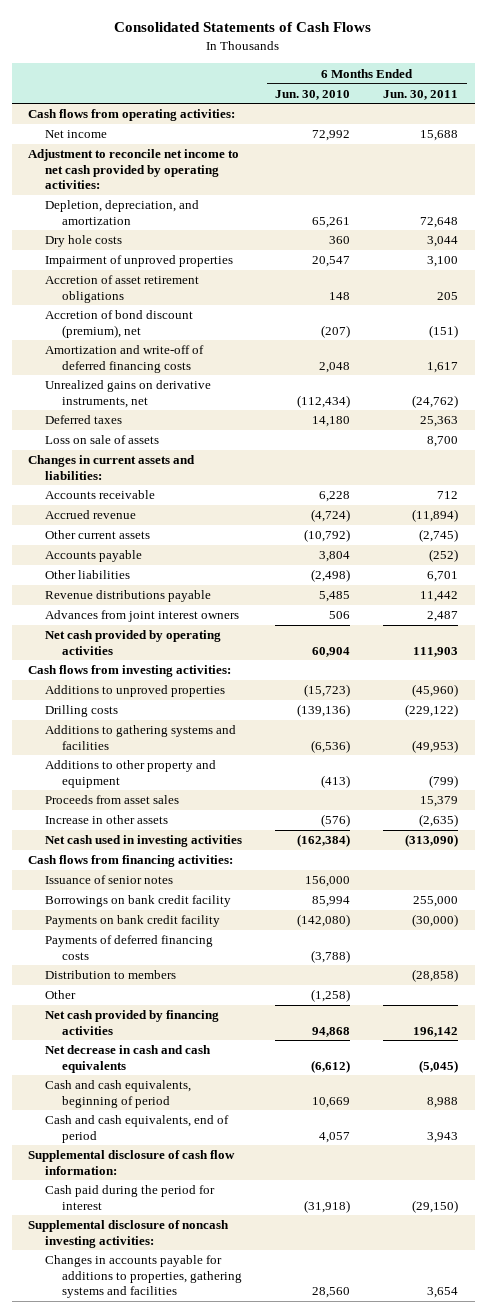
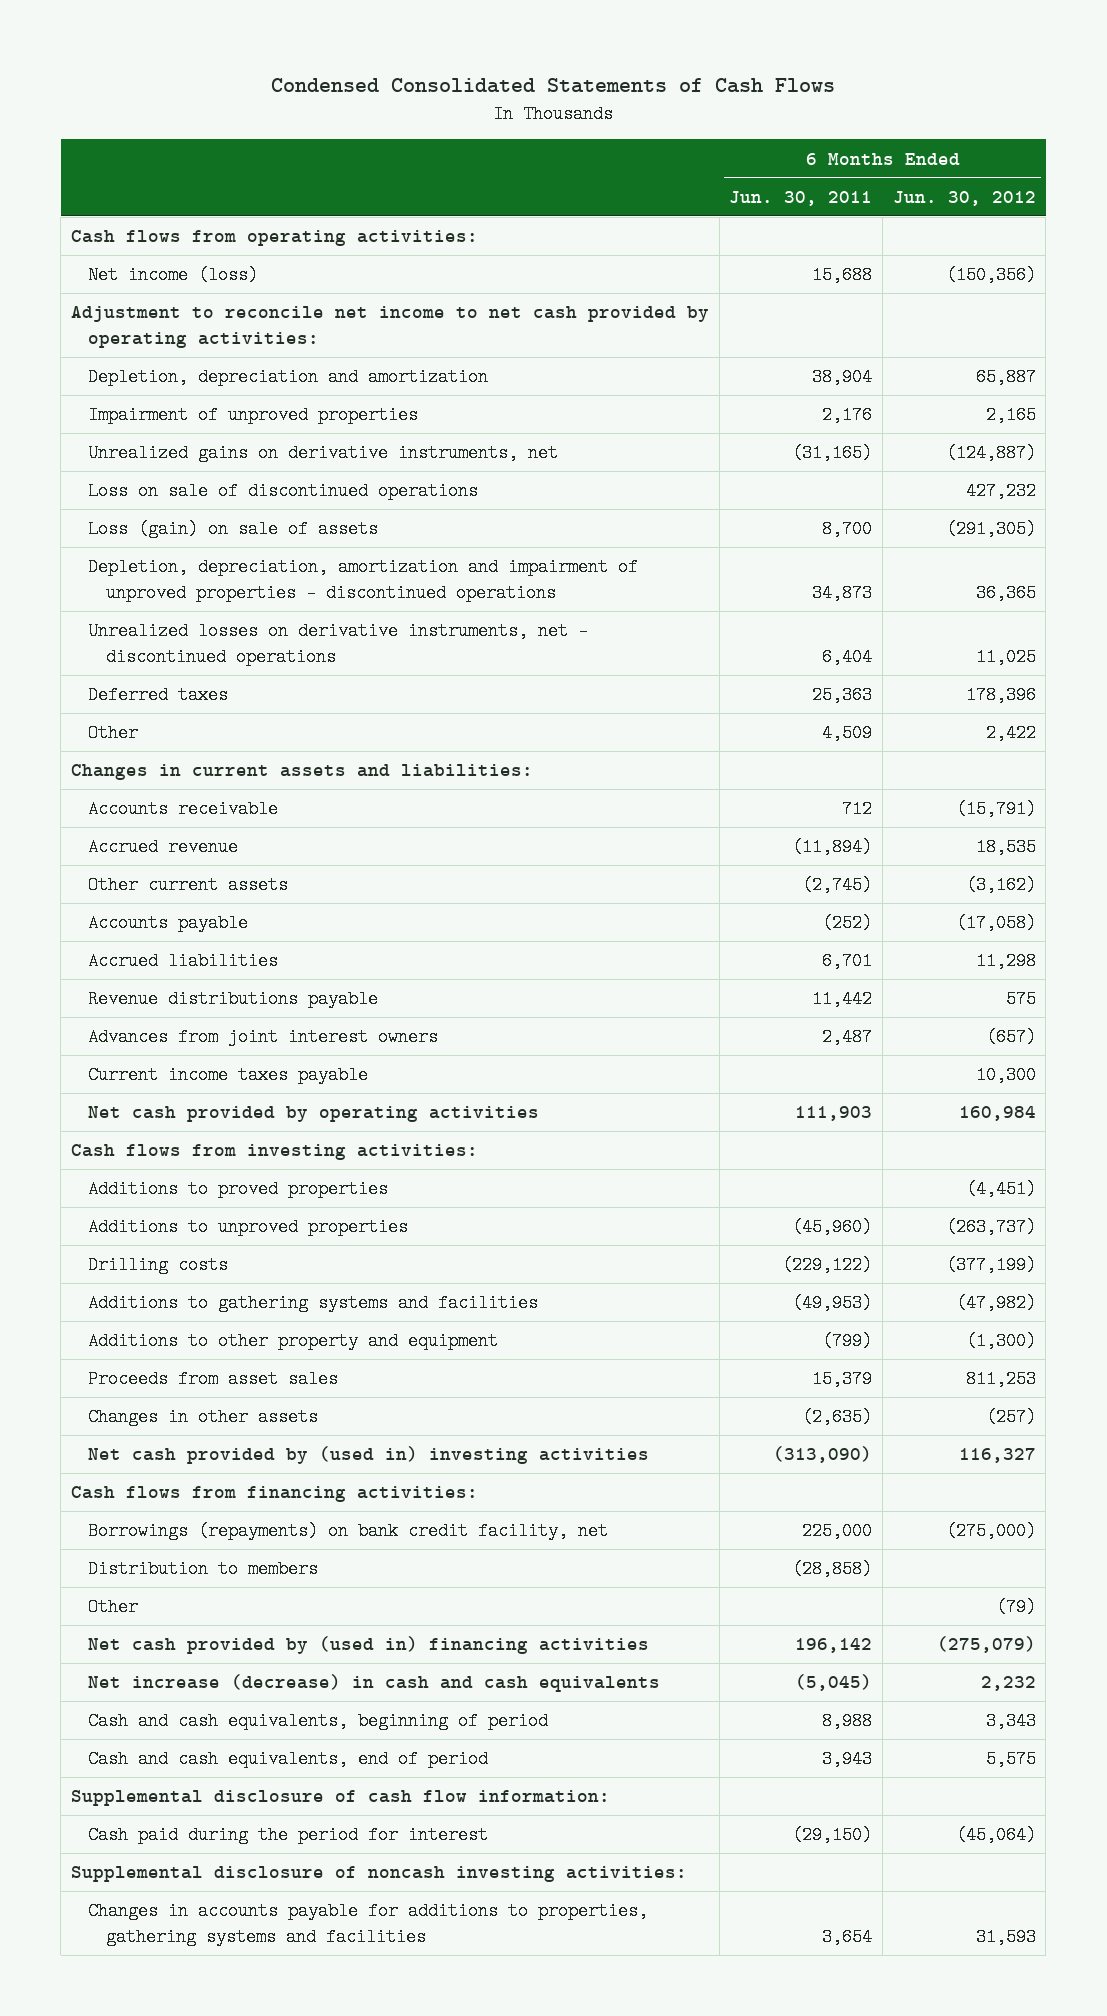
[114,22,372,33] Consolidated Statements of Cash Flows -> [271,78,836,94] Condensed Consolidated Statements of Cash Flows
[275,89,351,100] Jun. 30, 2010 -> none
none -> [892,191,1036,207] Jun. 30, 2012
[45,130,108,139] Net income -> [88,266,259,285] Net income (loss)
[45,235,123,248] Dry hole costs -> none
[45,275,200,303] Accretion of asset retirement obligations -> none
[45,310,194,338] Accretion of bond discount (premium), net -> none
[45,345,205,373] Amortization and write-off of deferred financing costs -> none
[45,200,200,225] Depletion, depreciation, and amortization -> [88,368,489,387] Depletion, depreciation and amortization
[420,216,459,228] 72,648 -> [812,368,873,387] 38,904
[427,256,459,268] 3,100 -> [822,406,873,425] 2,176
[412,394,459,408] (24,762) -> [792,444,873,463] (31,165)
none -> [88,482,479,501] Loss on sale of discontinued operations
none -> [88,520,379,539] Loss (gain) on sale of assets
none -> [88,558,639,602] Depletion, depreciation, amortization and impairment of unproved properties - discontinued operations
none -> [88,622,589,666] Unrealized losses on derivative instruments, net - discontinued operations
[45,435,160,445] Loss on sale of assets -> none
none -> [88,724,139,743] Other
[45,570,131,580] Other liabilities -> [88,952,279,971] Accrued liabilities
none -> [88,1066,369,1085] Current income taxes payable
none -> [88,1180,389,1199] Additions to proved properties
[45,815,169,825] Increase in other assets -> [88,1408,319,1427] Changes in other assets
[45,835,243,848] Net cash used in investing activities -> [88,1446,650,1465] Net cash provided by (used in) investing activities
[45,875,174,885] Issuance of senior notes -> none
[45,915,221,928] Payments on bank credit facility -> none
[45,935,214,960] Payments of deferred financing costs -> none
[45,895,232,908] Borrowings on bank credit facility -> [88,1522,609,1541] Borrowings (repayments) on bank credit facility, net
[413,896,459,908] 255,000 -> [802,1522,873,1541] 225,000
[45,1010,220,1035] Net cash provided by financing activities -> [88,1636,650,1655] Net cash provided by (used in) financing activities
[45,1045,212,1073] Net decrease in cash and cash equivalents -> [88,1674,661,1693] Net increase (decrease) in cash and cash equivalents

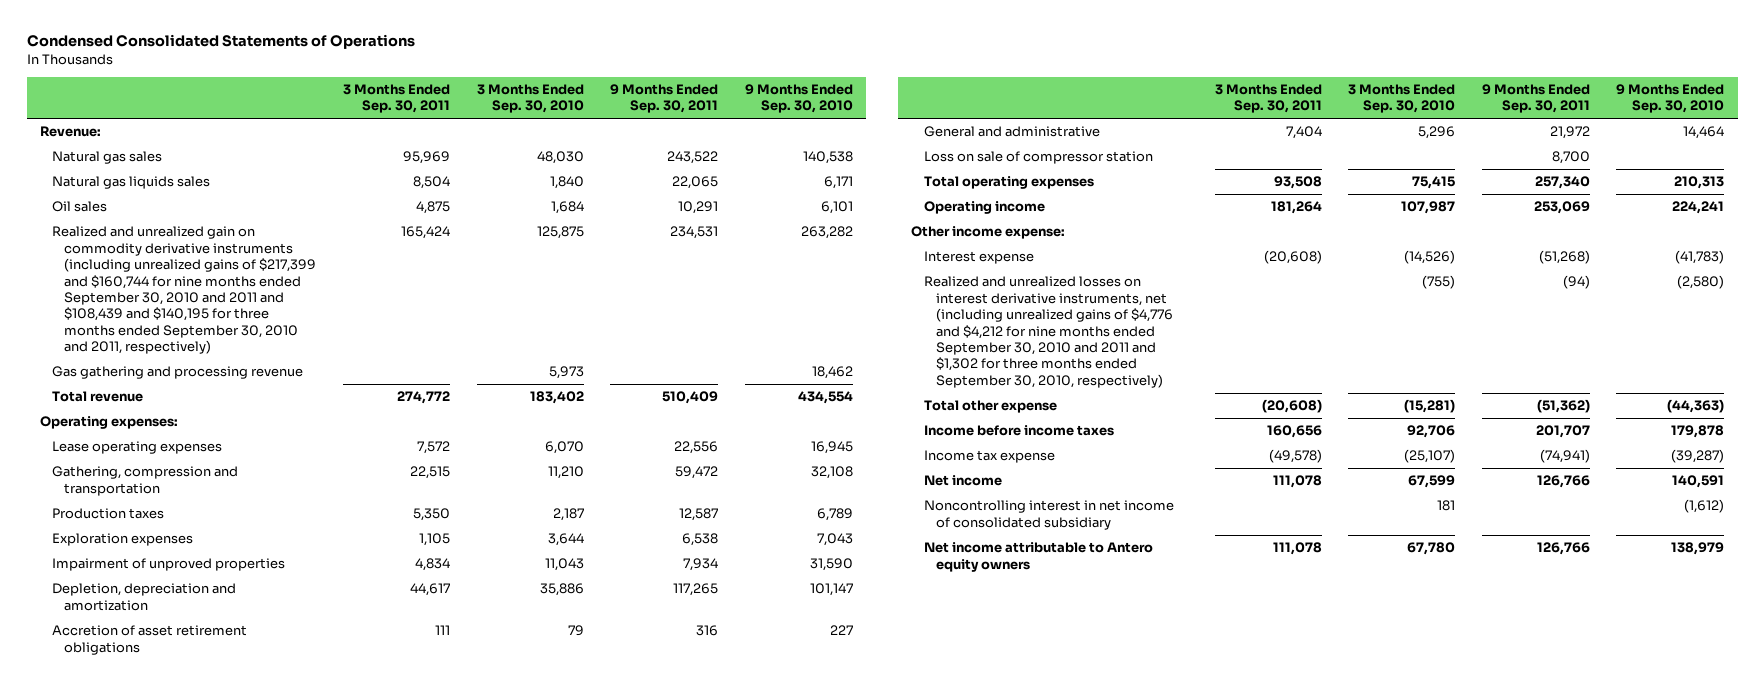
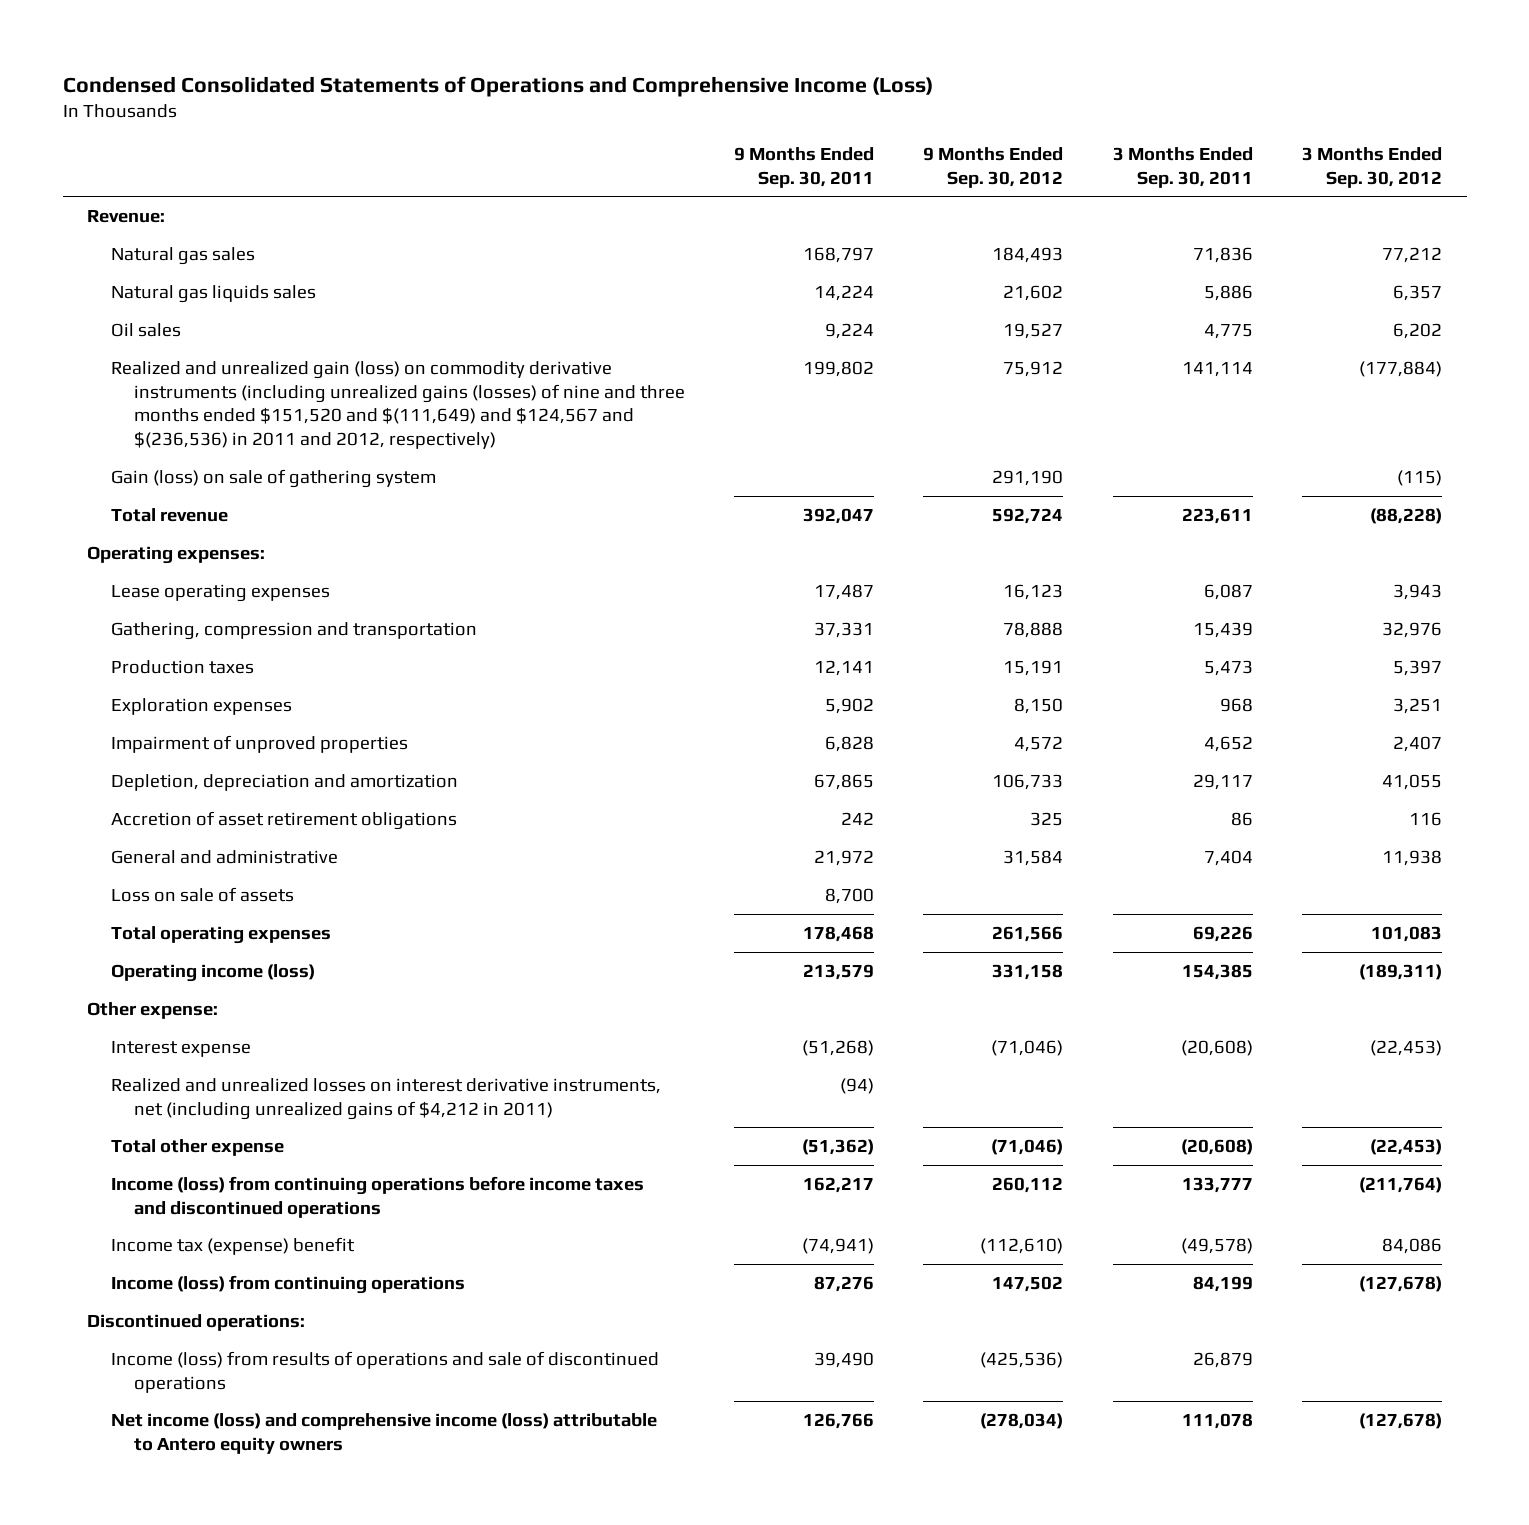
[26,34,415,50] Condensed Consolidated Statements of Operations -> [62,75,933,97] Condensed Consolidated Statements of Operations and Comprehensive Income (Loss)
[476,83,584,114] 3 Months Ended Sep. 30, 2010 -> none
[744,83,853,114] 9 Months Ended Sep. 30, 2010 -> none
none -> [923,146,1064,188] 9 Months Ended Sep. 30, 2012
none -> [1302,146,1443,188] 3 Months Ended Sep. 30, 2012
[52,366,304,380] Gas gathering and processing revenue -> none
[402,151,450,165] 95,969 -> [1192,246,1253,263] 71,836
[667,151,719,165] 243,522 -> [803,246,875,263] 168,797
[412,176,450,190] 8,504 -> [1203,284,1253,301] 5,886
[672,176,719,190] 22,065 -> [814,284,875,301] 14,224
[415,201,450,215] 4,875 -> [1203,323,1253,339] 4,775
[678,201,719,215] 10,291 -> [825,322,875,339] 9,224
[52,226,317,355] Realized and unrealized gain on commodity derivative instruments (including unrealized gains of $217,399 and $160,744 for nine months ended September 30, 2010 and 2011 and $108,439 and $140,195 for three months ended September 30, 2010 and 2011, respectively) -> [110,360,685,450] Realized and unrealized gain (loss) on commodity derivative instruments (including unrealized gains (losses) of nine and three months ended $151,520 and $(111,649) and $124,567 and $(236,536) in 2011 and 2012, respectively)
[400,226,450,240] 165,424 -> [1181,361,1253,377] 141,114
[670,226,719,240] 234,531 -> [803,360,875,377] 199,802
none -> [110,468,436,488] Gain (loss) on sale of gathering system
[396,391,450,405] 274,772 -> [1181,507,1253,524] 223,611
[662,391,719,405] 510,409 -> [803,507,875,524] 392,047
[416,441,450,455] 7,572 -> [1203,583,1253,600] 6,087
[674,441,719,455] 22,556 -> [814,583,875,600] 17,487
[409,466,450,480] 22,515 -> [1192,621,1253,638] 15,439
[675,466,719,480] 59,472 -> [814,621,875,638] 37,331
[412,508,450,522] 5,350 -> [1203,659,1253,676] 5,473
[679,508,719,522] 12,587 -> [814,659,875,676] 12,141
[418,533,450,547] 1,105 -> [1219,697,1253,712] 968
[682,533,719,547] 6,538 -> [825,697,875,714] 5,902
[414,558,450,572] 4,834 -> [1203,735,1253,752] 4,652
[683,558,719,572] 7,934 -> [825,735,875,752] 6,828
[409,583,450,597] 44,617 -> [1192,773,1253,790] 29,117
[673,583,719,597] 117,265 -> [814,773,875,790] 67,865
[434,625,450,636] 111 -> [1230,811,1253,826] 86
[696,625,719,637] 316 -> [841,811,875,825] 242
[923,151,1153,165] Loss on sale of compressor station -> [110,886,294,902] Loss on sale of assets
[1273,176,1322,190] 93,508 -> [1192,925,1253,942] 69,226
[1534,176,1590,190] 257,340 -> [803,925,875,942] 178,468
[923,201,1045,215] Operating income -> [110,963,315,982] Operating income (loss)
[1270,201,1322,215] 181,264 -> [1181,963,1253,980] 154,385
[1533,201,1590,215] 253,069 -> [803,963,875,980] 213,579
[911,226,1066,240] Other income expense: -> [87,1001,219,1019] Other expense:
[923,276,1173,388] Realized and unrealized losses on interest derivative instruments, net (including unrealized gains of $4,776 and $4,212 for nine months ended September 30, 2010 and 2011 and $1,302 for three months ended September 30, 2010, respectively) -> [110,1077,661,1120] Realized and unrealized losses on interest derivative instruments, net (including unrealized gains of $4,212 in 2011)
[923,475,1002,487] Net income -> none
[923,500,1174,530] Noncontrolling interest in net income of consolidated subsidiary -> none
[923,425,1114,437] Income before income taxes -> [110,1175,644,1218] Income (loss) from continuing operations before income taxes and discontinued operations
[1266,425,1322,439] 160,656 -> [1181,1176,1253,1193] 133,777
[1535,425,1590,439] 201,707 -> [803,1176,875,1193] 162,217
[923,450,1055,464] Income tax expense -> [110,1236,355,1255] Income tax (expense) benefit
none -> [110,1274,465,1294] Income (loss) from continuing operations
none -> [87,1313,306,1331] Discontinued operations:
none -> [110,1350,659,1393] Income (loss) from results of operations and sale of discontinued operations
[923,542,1153,572] Net income attributable to Antero equity owners -> [110,1412,657,1454] Net income (loss) and comprehensive income (loss) attributable to Antero equity owners

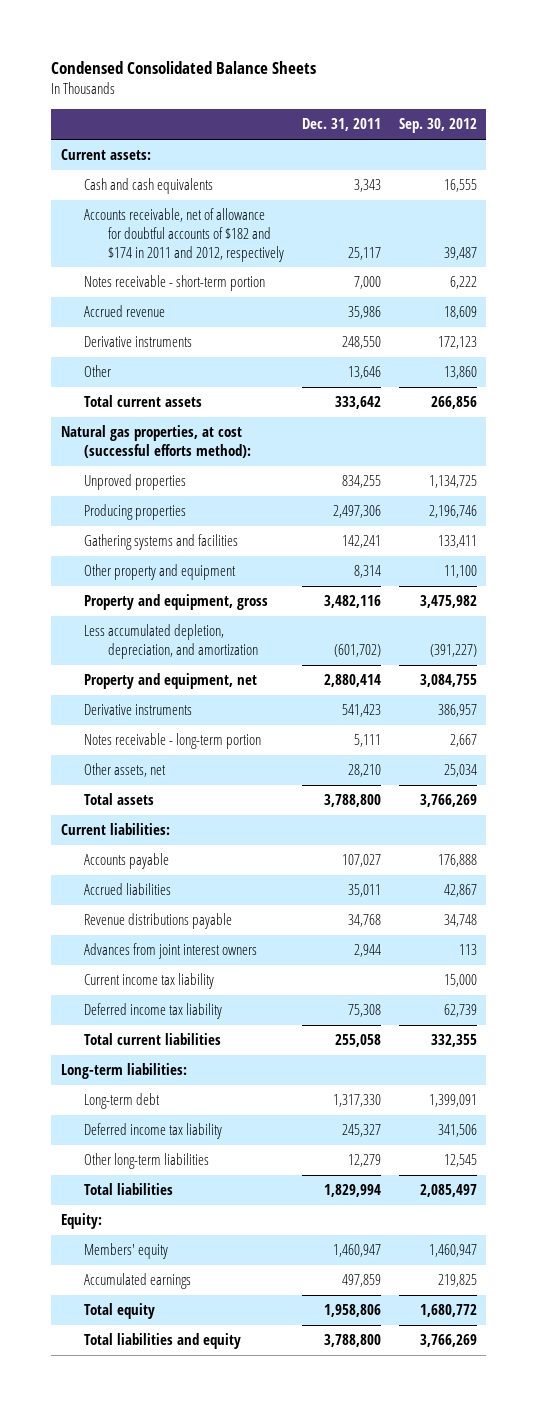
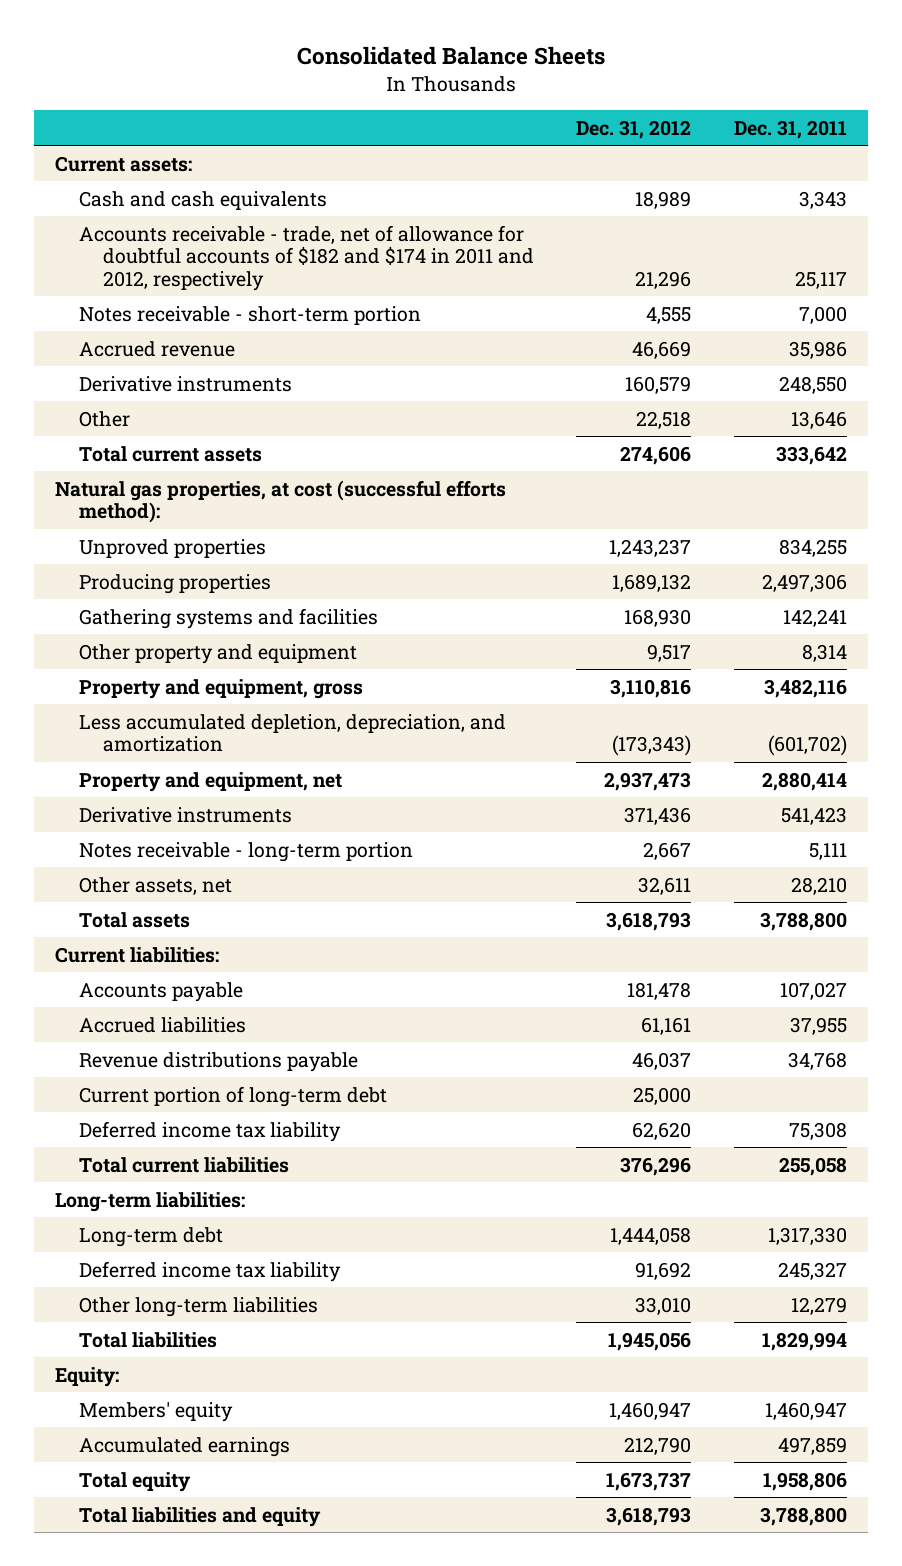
[51,61,317,75] Condensed Consolidated Balance Sheets -> [297,46,606,66] Consolidated Balance Sheets
[398,118,477,134] Sep. 30, 2012 -> none
none -> [576,119,692,139] Dec. 31, 2012
[84,208,284,262] Accounts receivable, net of allowance for doubtful accounts of $182 and $174 in 2011 and 2012, respectively -> [78,224,534,291] Accounts receivable - trade, net of allowance for doubtful accounts of $182 and $174 in 2011 and 2012, respectively
[347,884,381,898] 35,011 -> [789,1016,847,1035] 37,955
[84,943,258,960] Advances from joint interest owners -> none
[84,973,215,990] Current income tax liability -> none
none -> [78,1085,387,1107] Current portion of long-term debt

